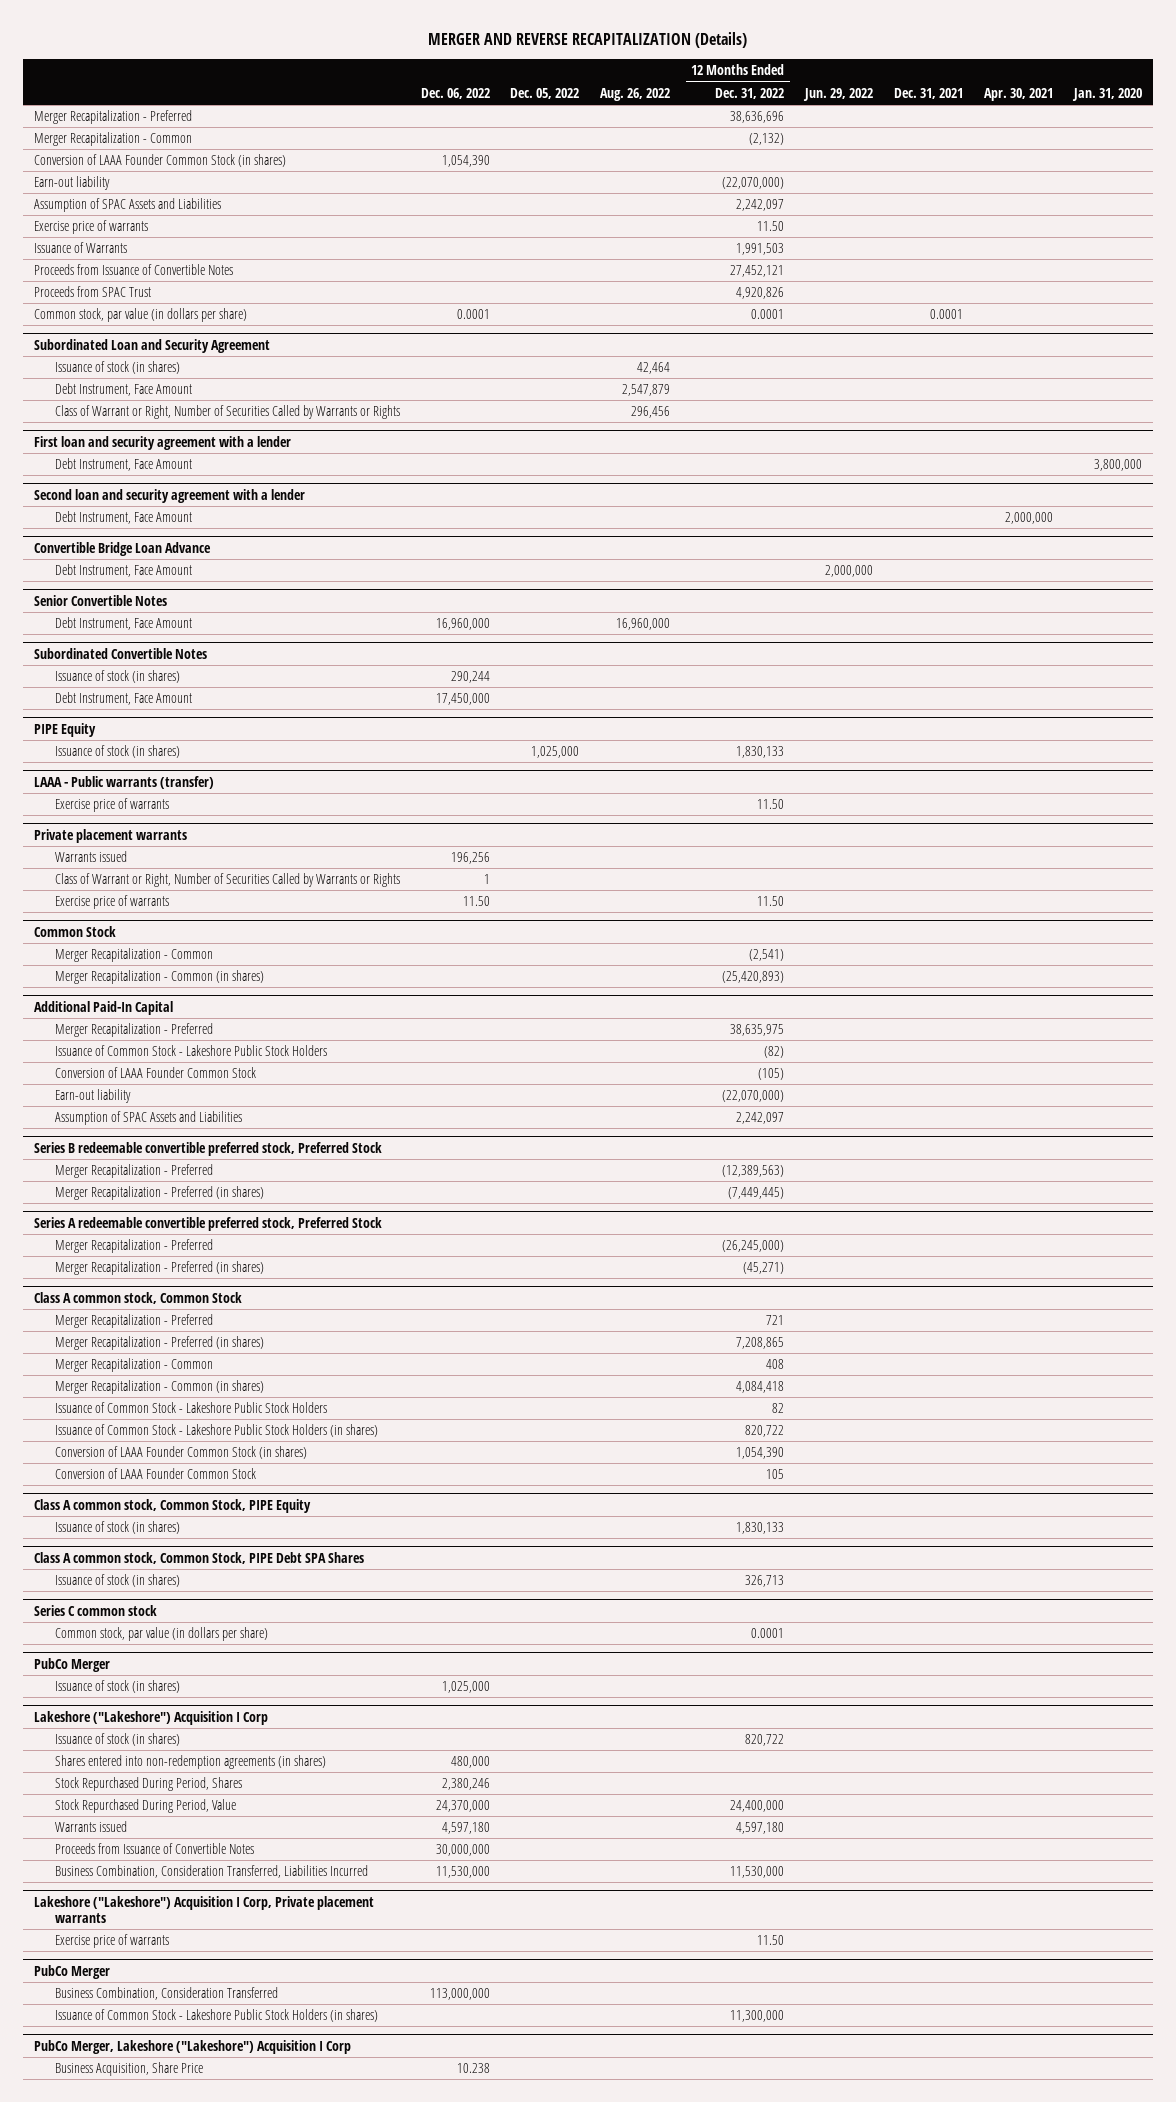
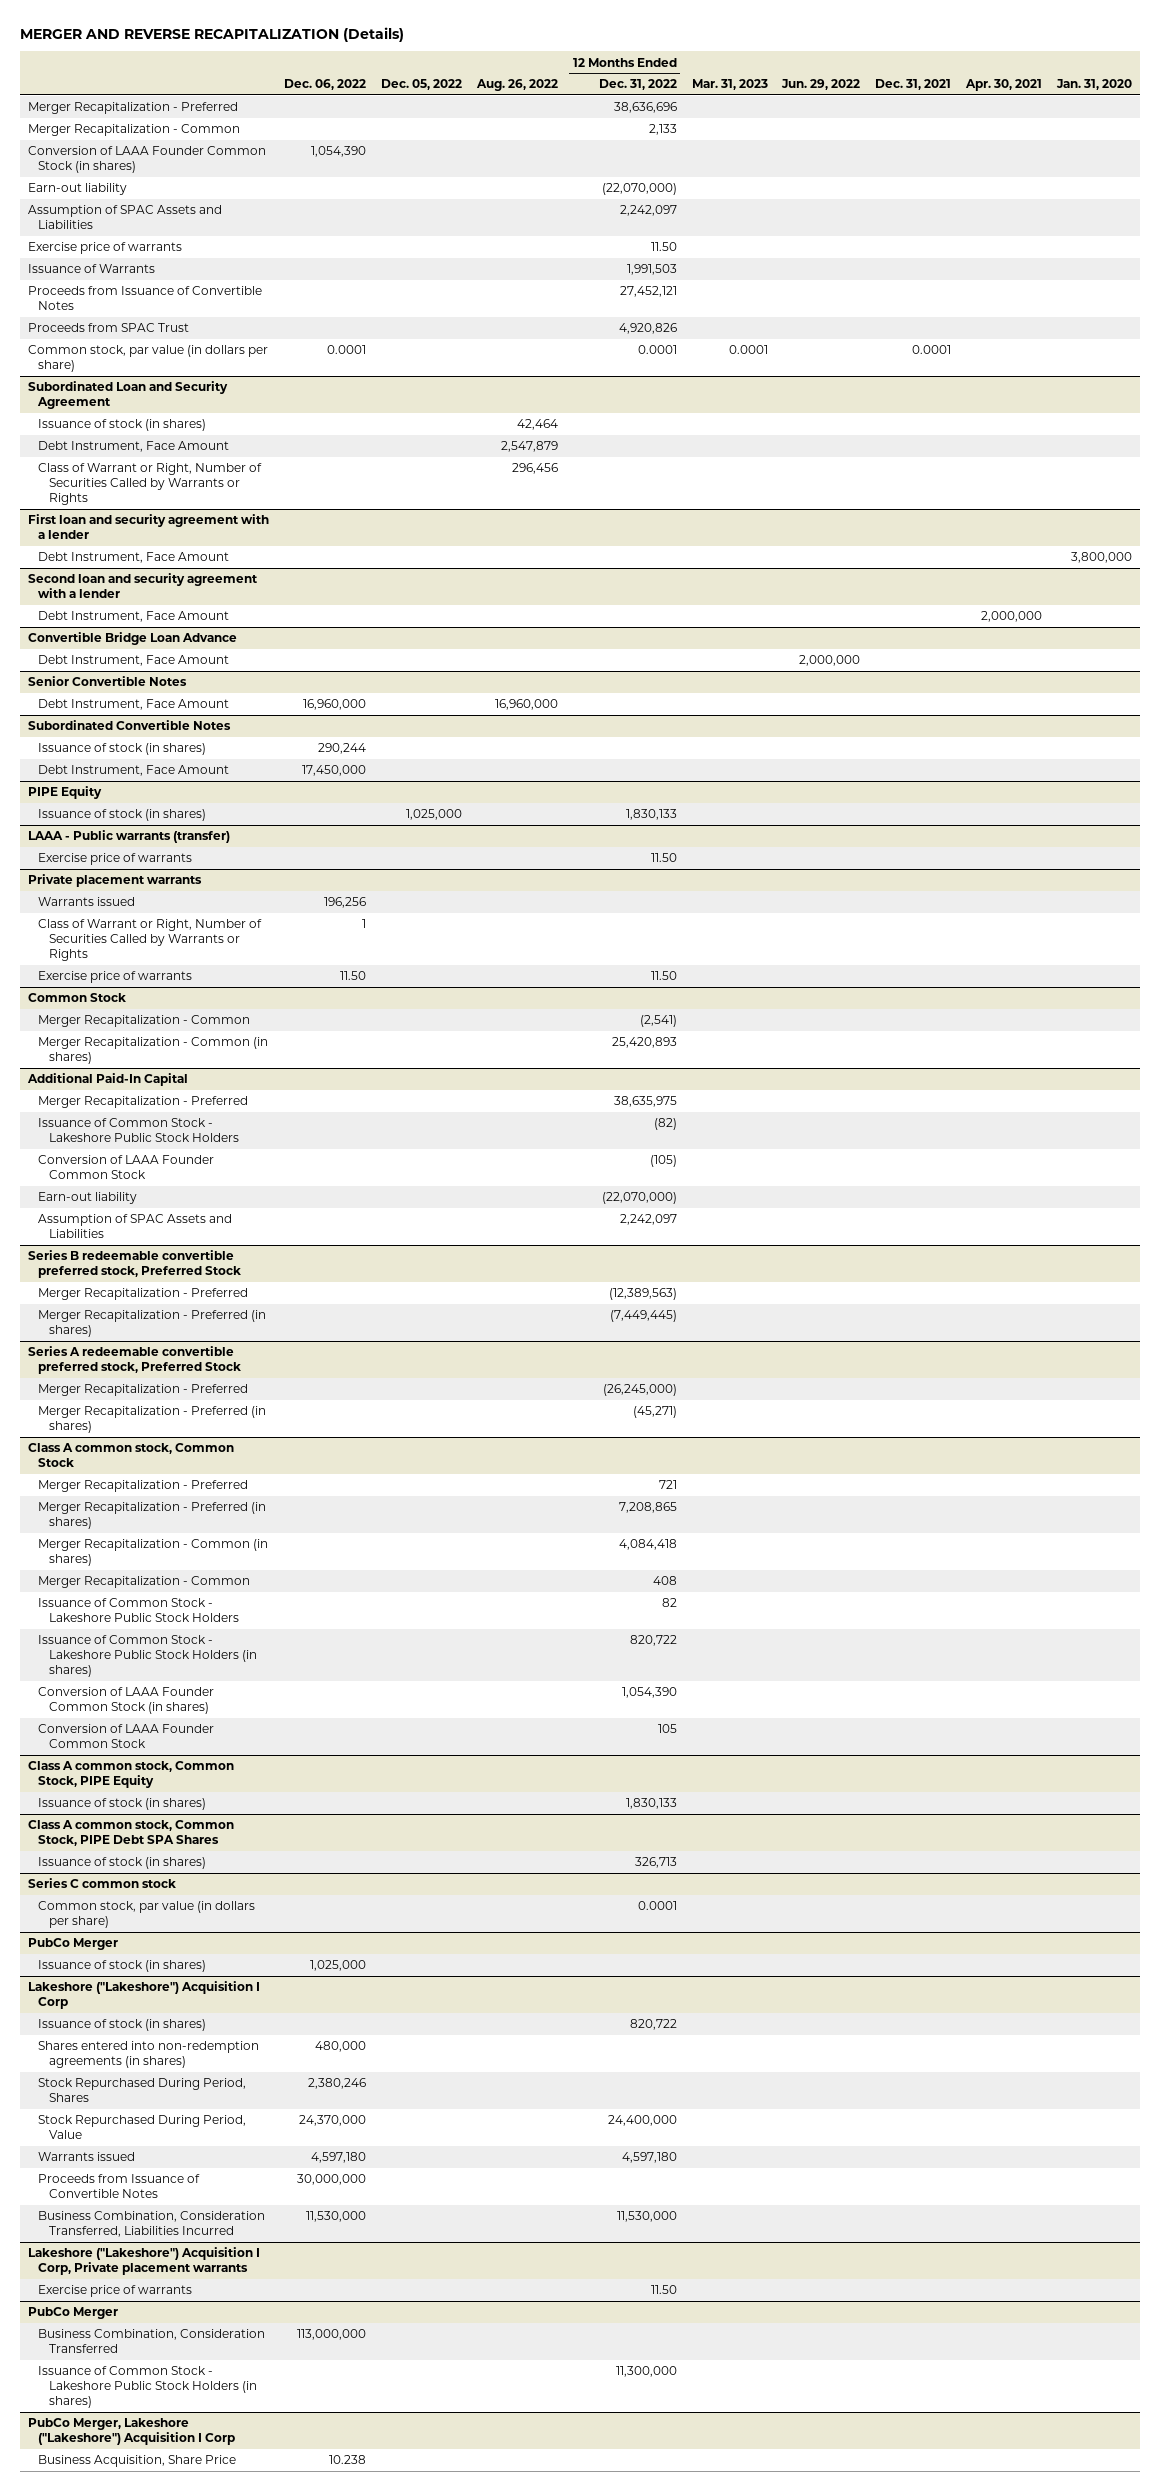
none -> [691,79,768,91] Mar. 31, 2023
[749,133,785,146] (2,132) -> [648,124,677,136] 2,133
[722,971,785,984] (25,420,893) -> [611,1037,677,1049] 25,420,893
[54,1358,213,1373] Merger Recapitalization - Common -> [38,1576,251,1589] Merger Recapitalization - Common

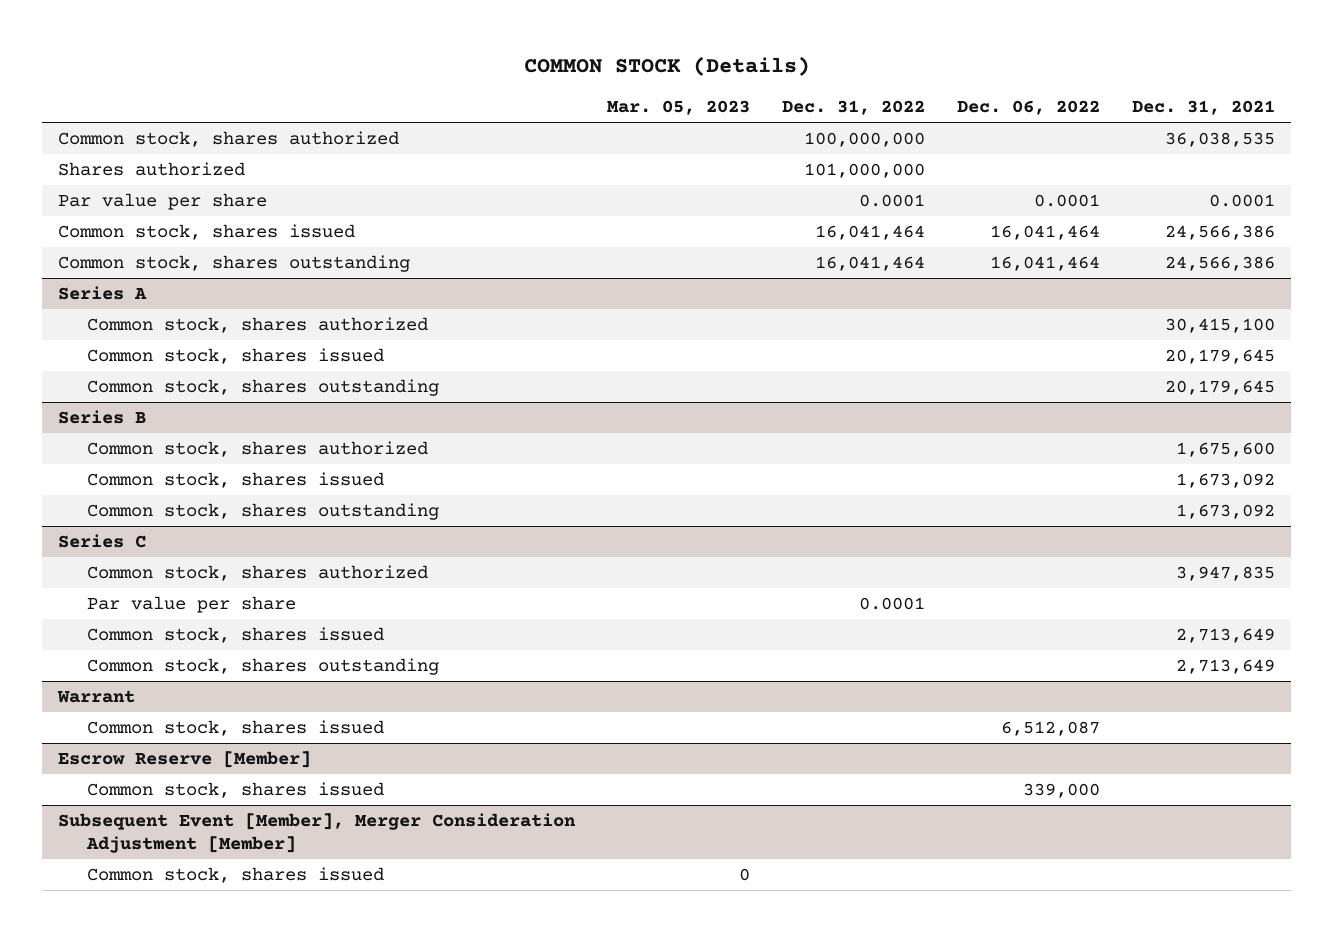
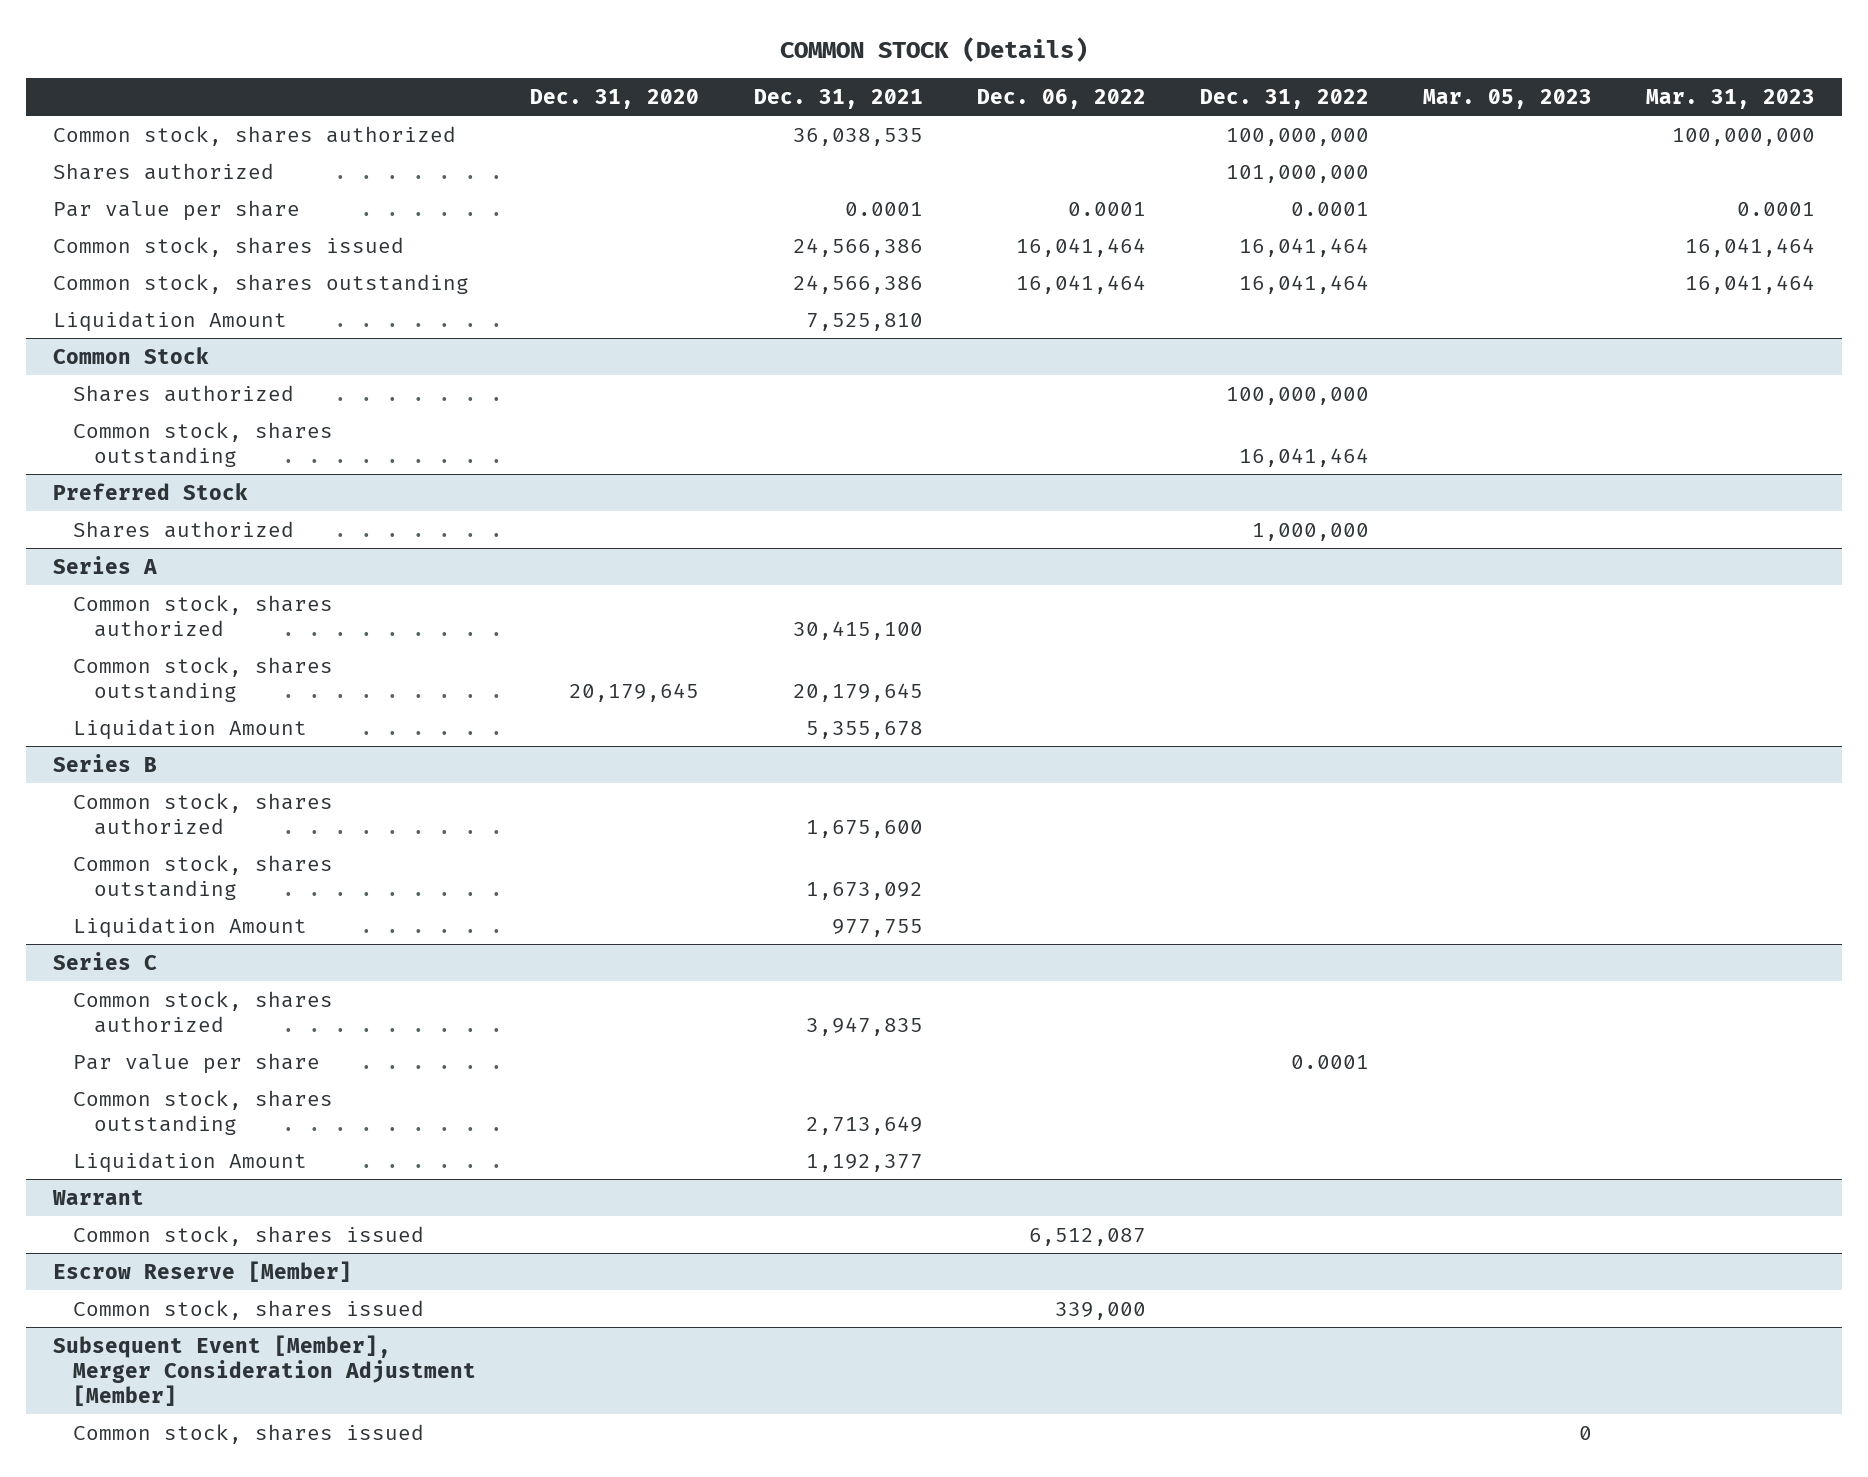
none -> [530,88,700,109] Dec. 31, 2020
none -> [1645,88,1815,109] Mar. 31, 2023
none -> [52,310,287,332] Liquidation Amount
none -> [52,346,209,364] Common Stock
none -> [73,384,295,402] Shares authorized
none -> [73,421,334,467] Common stock, shares outstanding
none -> [52,482,248,500] Preferred Stock
none -> [73,520,295,538] Shares authorized
[87,348,385,365] Common stock, shares issued -> none
none -> [73,718,308,740] Liquidation Amount
[87,472,385,489] Common stock, shares issued -> none
none -> [73,916,308,938] Liquidation Amount
[87,627,385,644] Common stock, shares issued -> none
none -> [73,1151,308,1173] Liquidation Amount

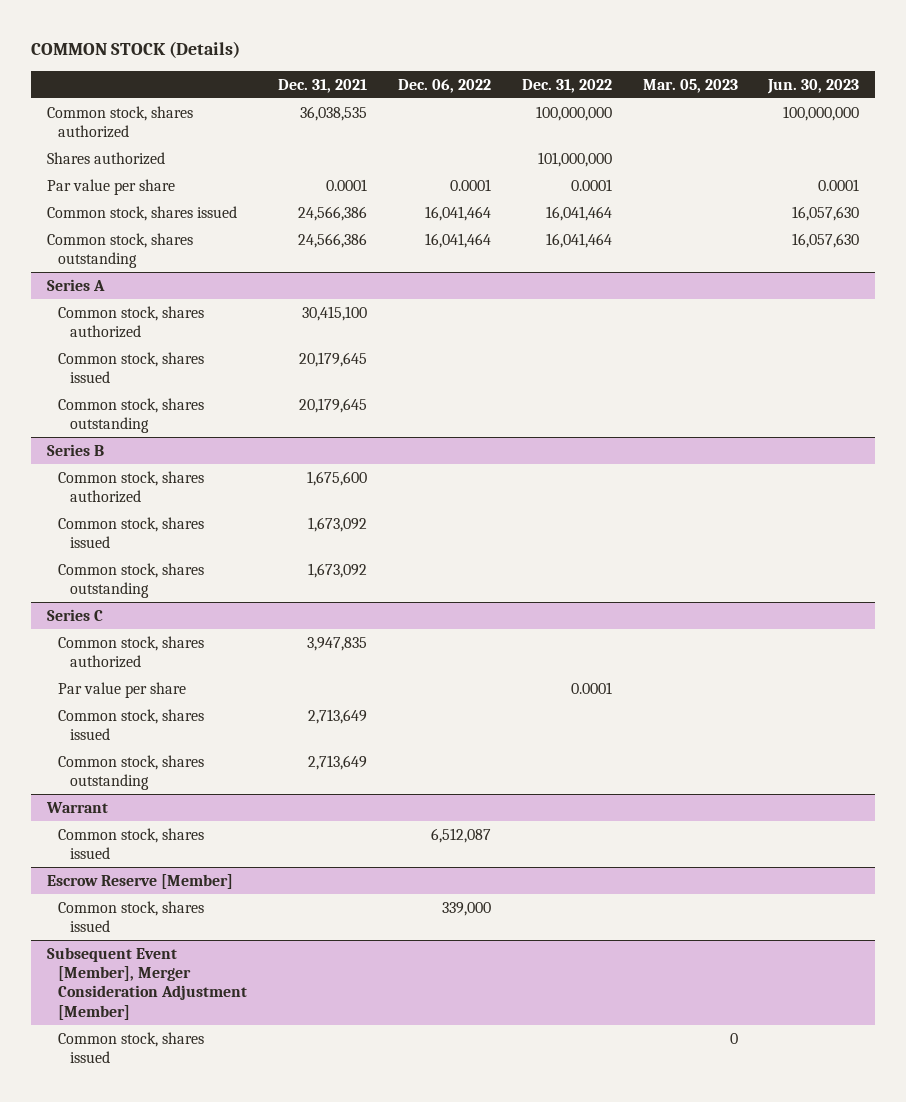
[530,88,700,109] Dec. 31, 2020 -> none
[1645,88,1815,109] Mar. 31, 2023 -> none
none -> [767,78,860,94] Jun. 30, 2023
[52,310,287,332] Liquidation Amount -> none
[52,346,209,364] Common Stock -> none
[73,384,295,402] Shares authorized -> none
[73,421,334,467] Common stock, shares outstanding -> none
[52,482,248,500] Preferred Stock -> none
[73,520,295,538] Shares authorized -> none
none -> [58,351,205,384] Common stock, shares issued
[73,718,308,740] Liquidation Amount -> none
none -> [58,516,205,549] Common stock, shares issued
[73,916,308,938] Liquidation Amount -> none
none -> [58,708,205,741] Common stock, shares issued
[73,1151,308,1173] Liquidation Amount -> none

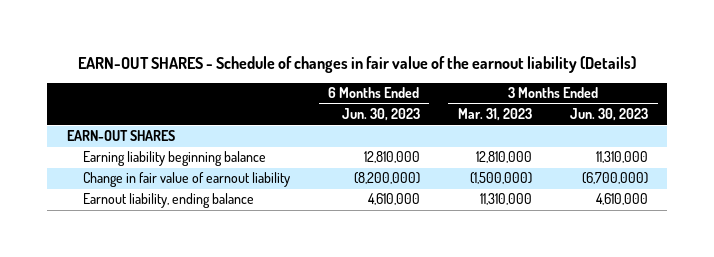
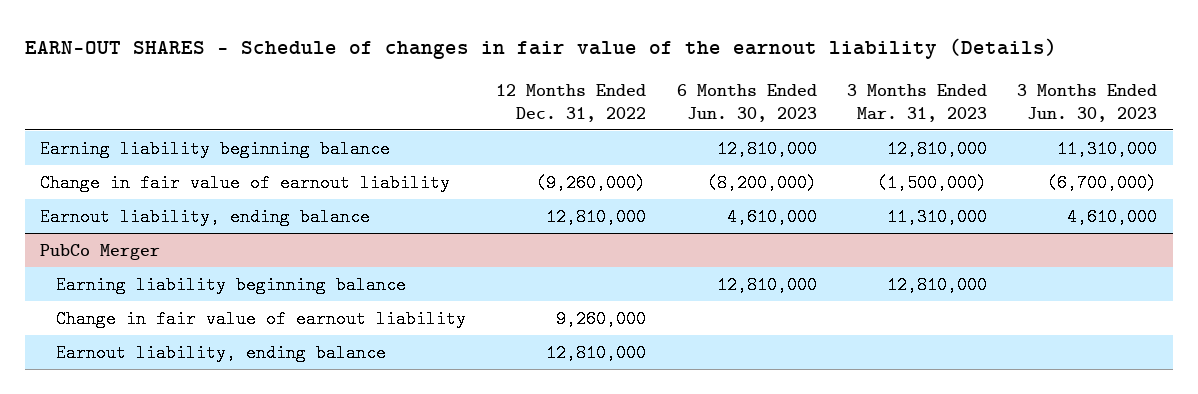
none -> [496,83,647,122] 12 Months Ended Dec. 31, 2022
[66,130,175,142] EARN-OUT SHARES -> none
none -> [40,243,161,260] PubCo Merger
none -> [55,275,406,294] Earning liability beginning balance
none -> [55,309,466,328] Change in fair value of earnout liability
none -> [55,343,386,362] Earnout liability, ending balance

